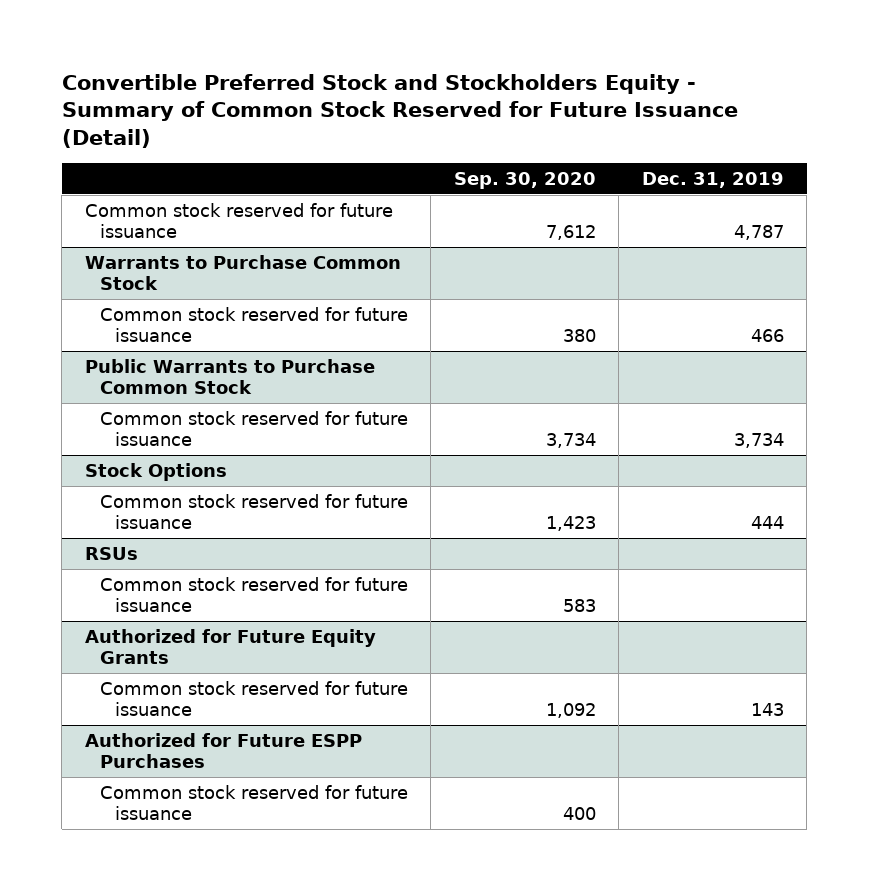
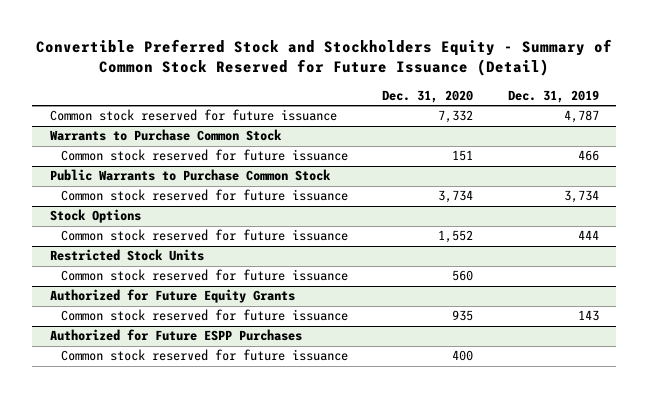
[453,171,596,189] Sep. 30, 2020 -> none
none -> [382,89,474,103] Dec. 31, 2020
[84,546,138,560] RSUs -> [49,249,204,262] Restricted Stock Units

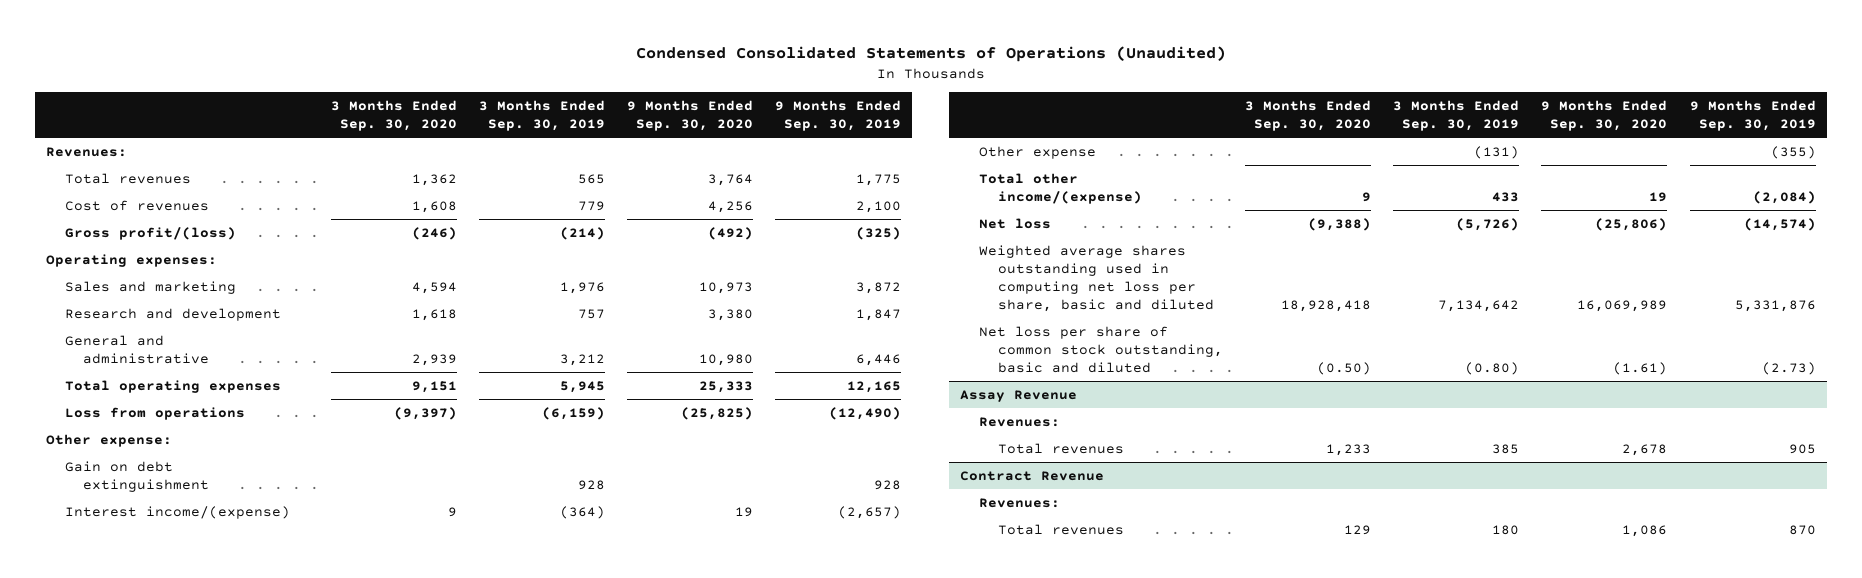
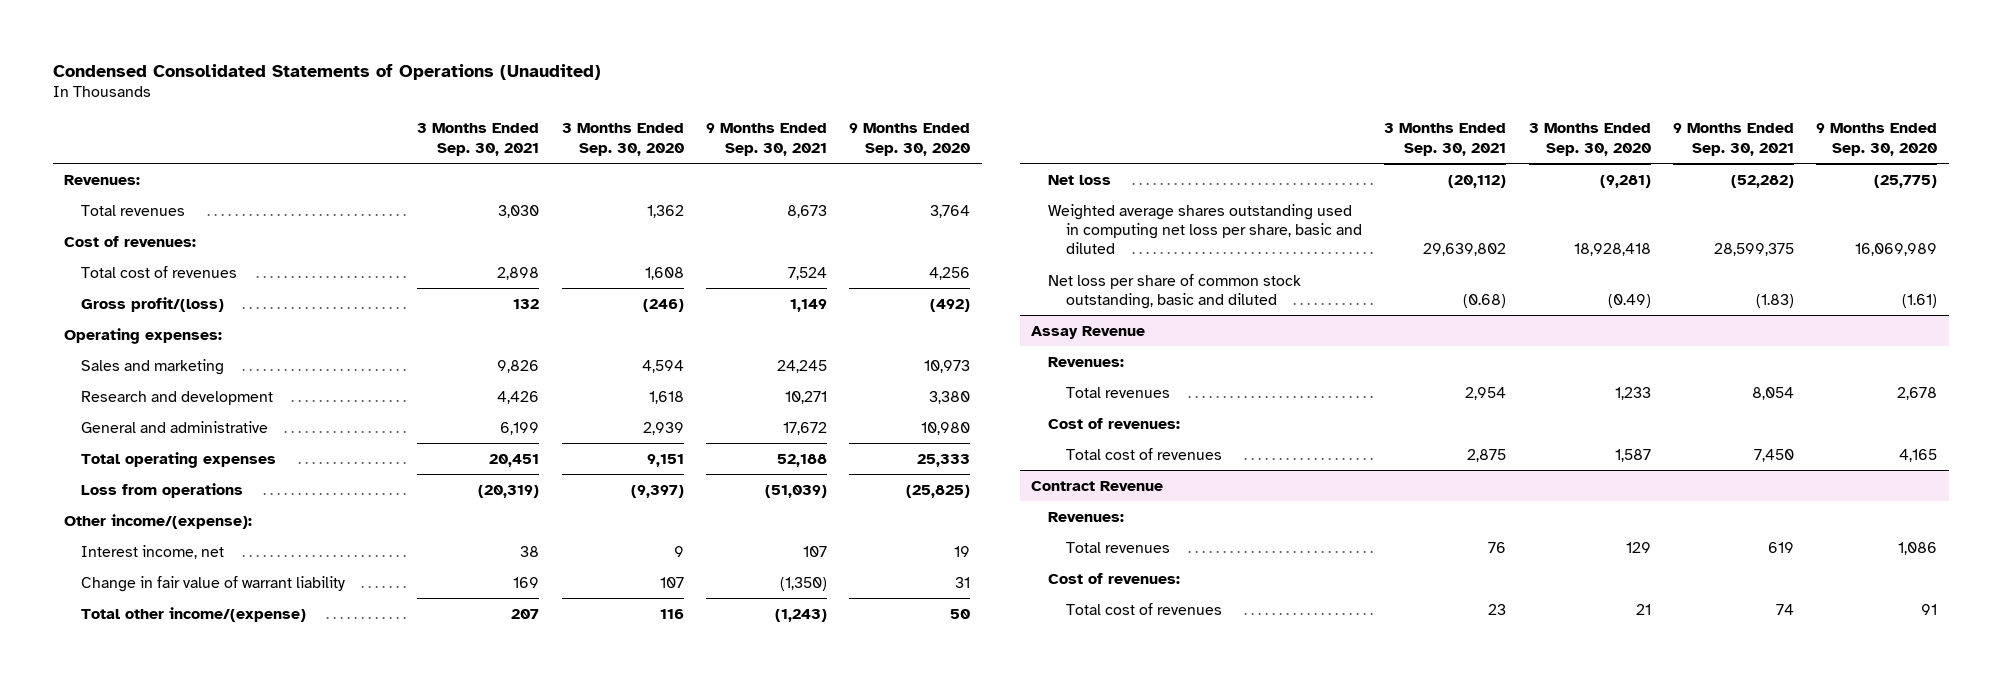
[478,100,605,132] 3 Months Ended Sep. 30, 2019 -> none
[775,100,902,132] 9 Months Ended Sep. 30, 2019 -> none
none -> [417,123,540,156] 3 Months Ended Sep. 30, 2021
none -> [705,123,827,156] 9 Months Ended Sep. 30, 2021
none -> [64,235,197,247] Cost of revenues:
[64,199,209,211] Cost of revenues -> [81,265,238,278] Total cost of revenues
[64,460,210,492] Gain on debt extinguishment -> none
[979,145,1097,159] Other expense -> none
[45,433,172,447] Other expense: -> [64,513,253,529] Other income/(expense):
[64,505,290,519] Interest income/(expense) -> [81,544,225,559] Interest income, net
none -> [81,575,346,592] Change in fair value of warrant liability
[1362,191,1372,202] 9 -> [659,608,684,619] 116
[1649,191,1668,202] 19 -> [950,608,971,619] 50
[1308,217,1372,231] (9,388) -> [1599,174,1651,188] (9,281)
[1595,217,1668,231] (25,806) -> [1874,174,1938,188] (25,775)
[1317,361,1372,375] (0.50) -> [1607,294,1651,309] (0.49)
none -> [1048,417,1181,429] Cost of revenues:
none -> [1065,447,1222,460] Total cost of revenues
none -> [1048,572,1181,584] Cost of revenues:
none -> [1065,602,1222,615] Total cost of revenues

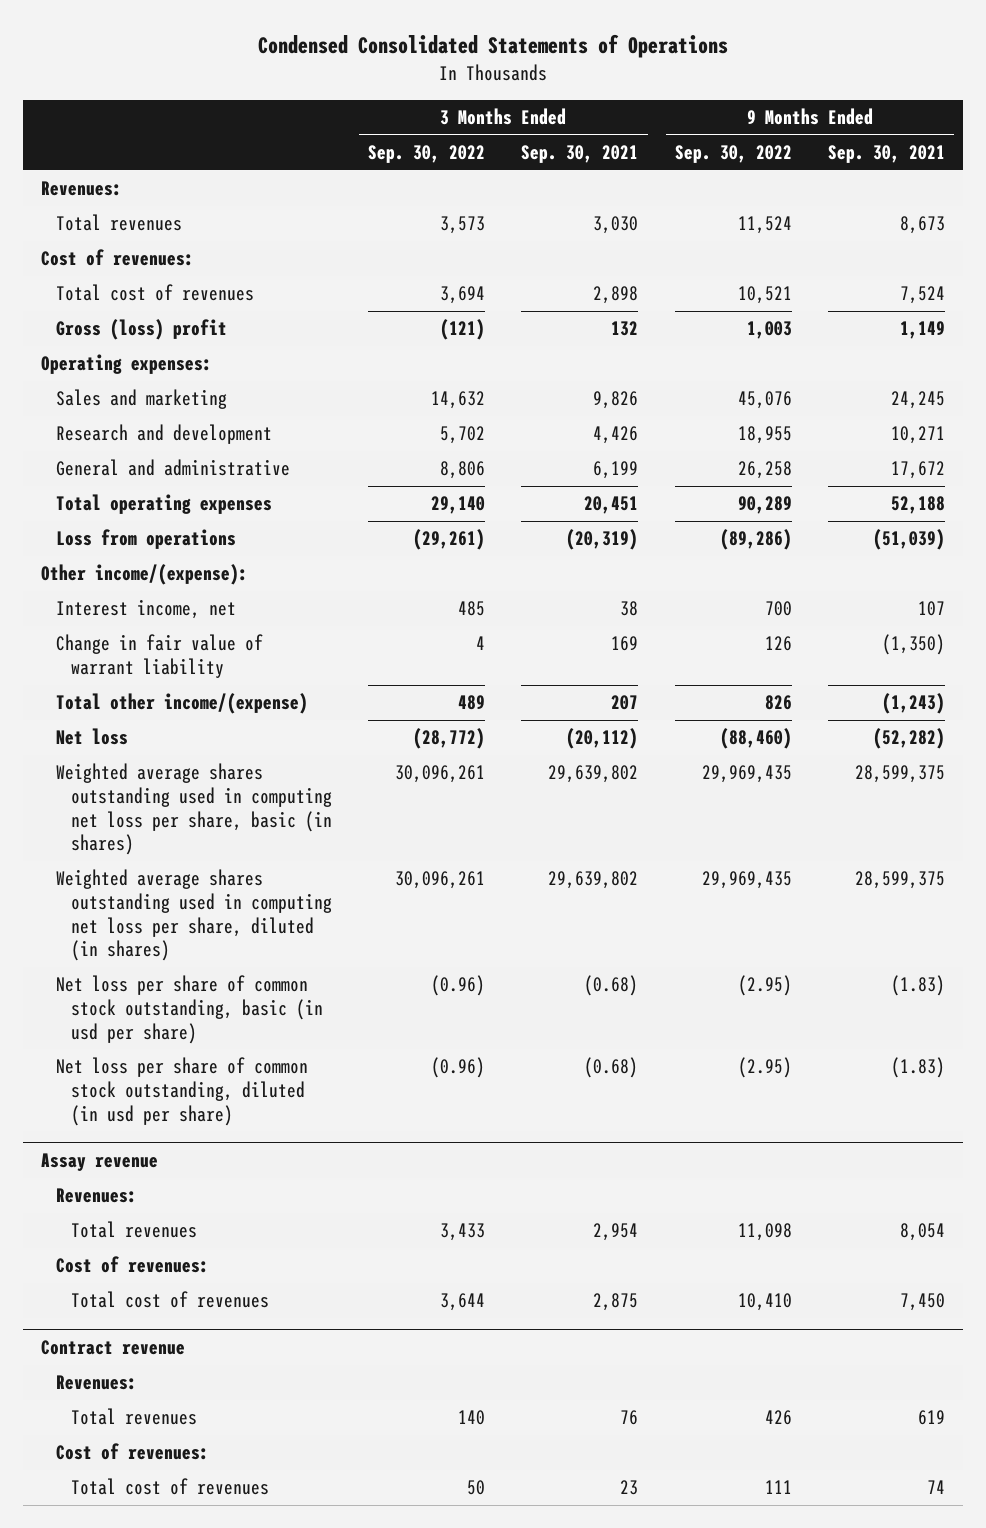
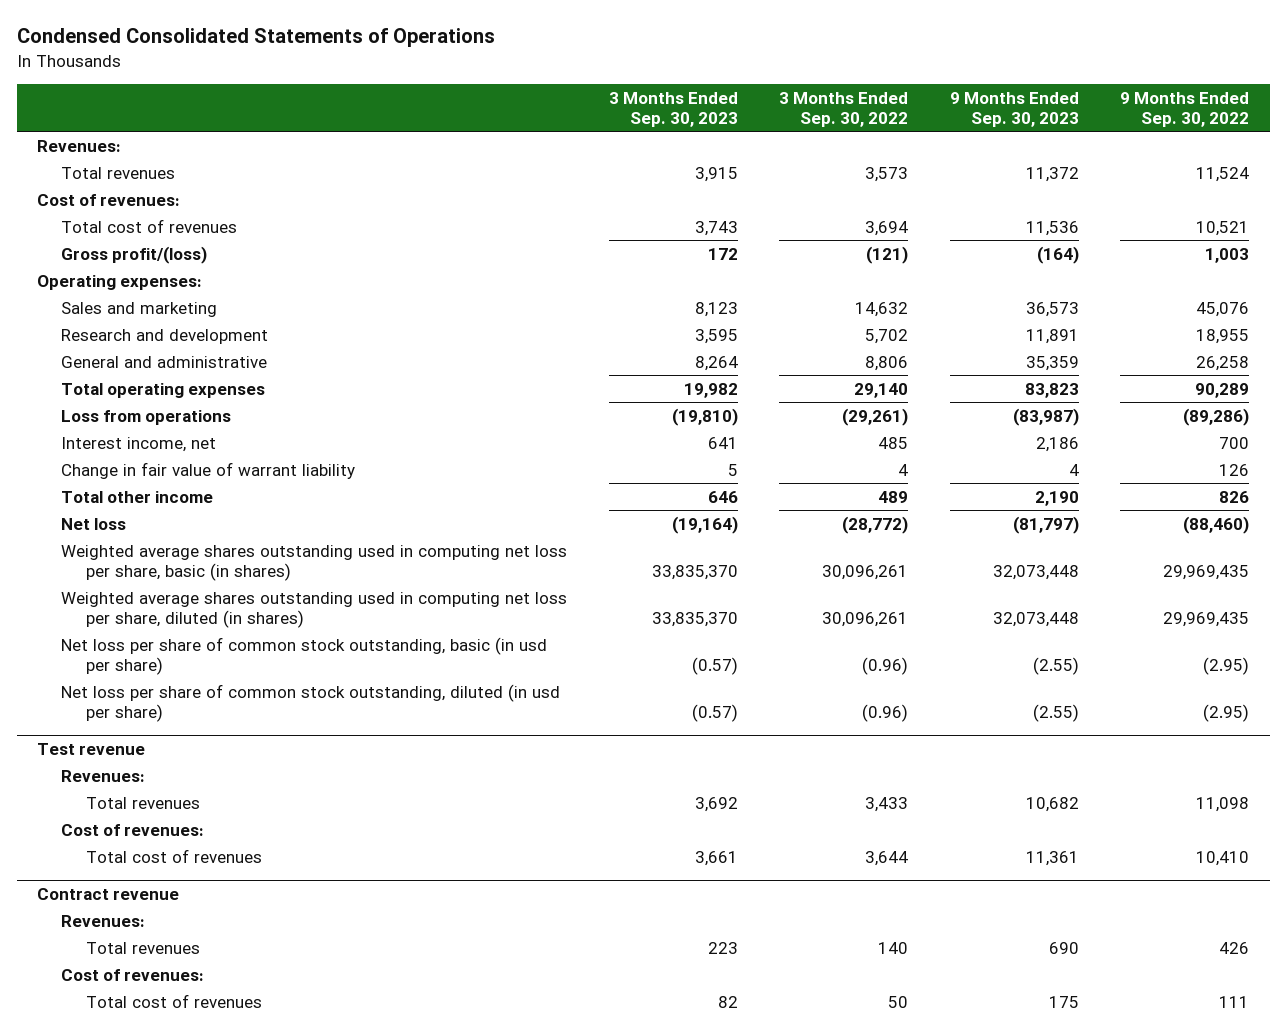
[521,145,639,164] Sep. 30, 2021 -> none
[828,145,946,164] Sep. 30, 2021 -> none
none -> [608,91,738,127] 3 Months Ended Sep. 30, 2023
none -> [949,91,1079,127] 9 Months Ended Sep. 30, 2023
[55,319,227,341] Gross (loss) profit -> [61,245,208,264] Gross profit/(loss)
[41,564,249,586] Other income/(expense): -> none
[55,693,308,715] Total other income/(expense) -> [61,490,214,503] Total other income
[41,1153,159,1172] Assay revenue -> none
none -> [37,742,146,755] Test revenue

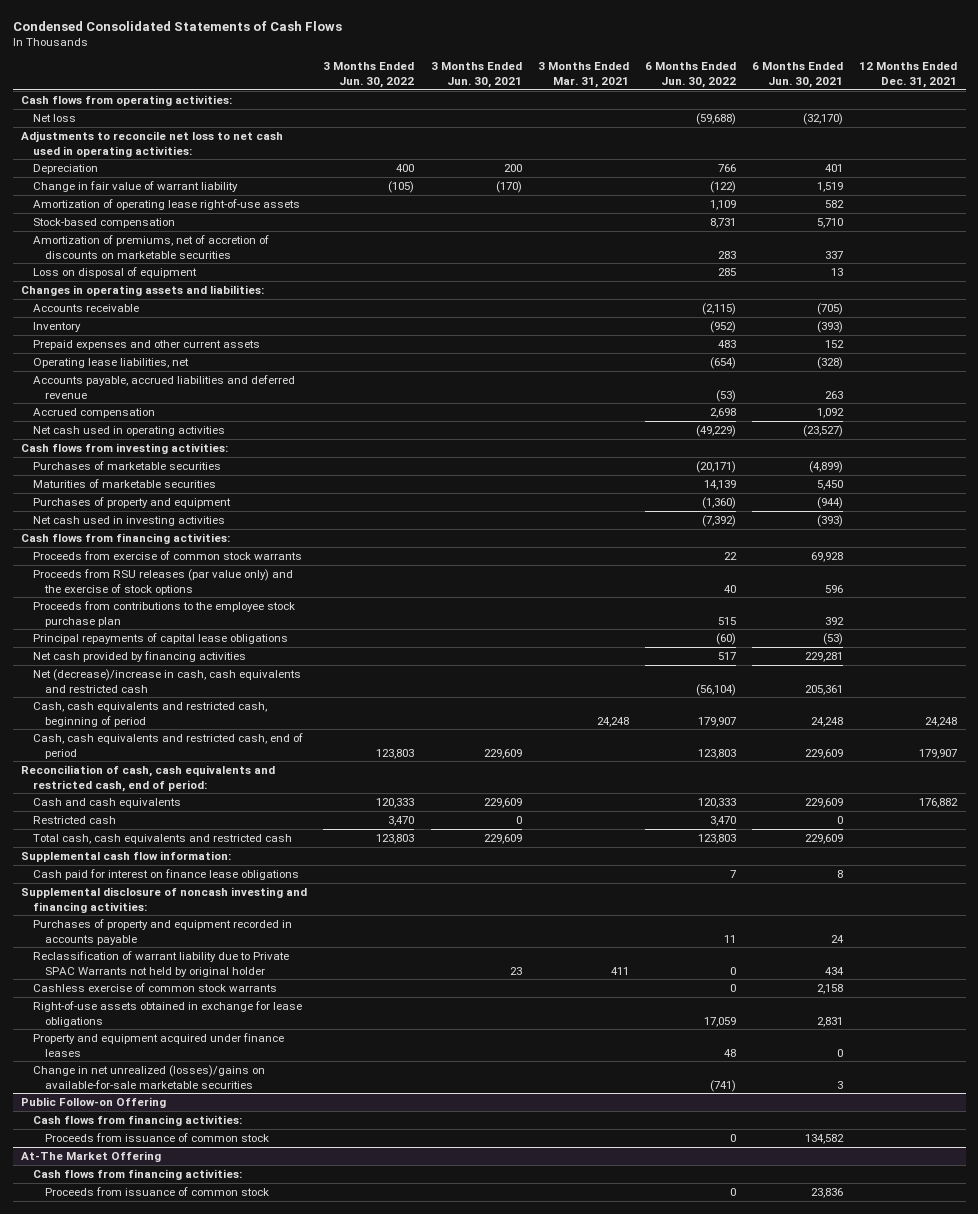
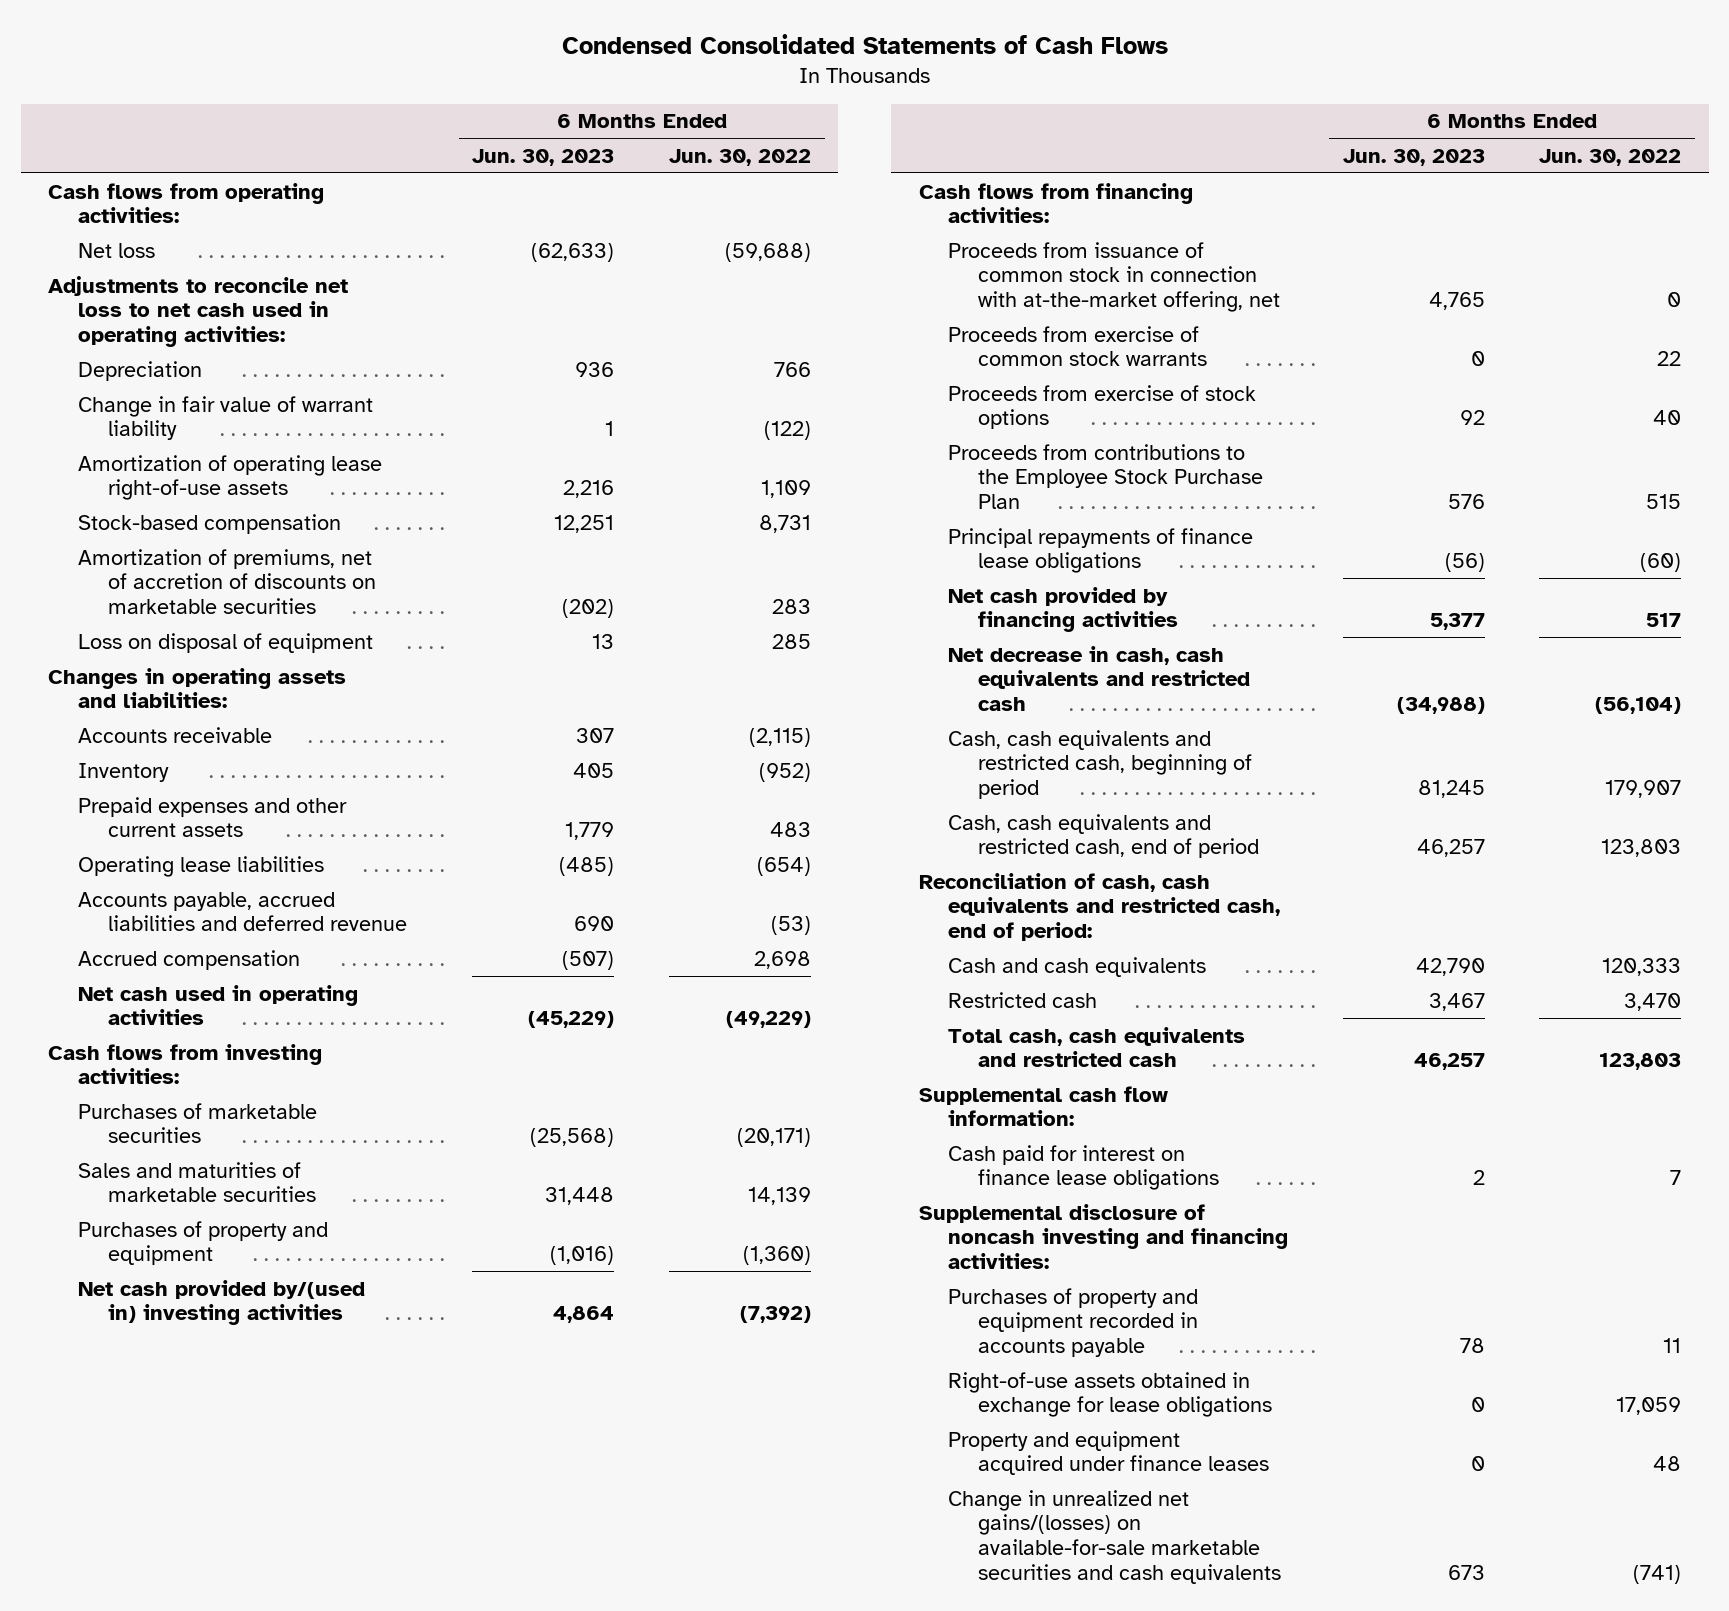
[323,62,415,89] 3 Months Ended Jun. 30, 2022 -> none
[430,62,522,89] 3 Months Ended Jun. 30, 2021 -> none
[537,62,629,89] 3 Months Ended Mar. 31, 2021 -> none
[752,62,844,89] 6 Months Ended Jun. 30, 2021 -> none
[859,62,958,89] 12 Months Ended Dec. 31, 2021 -> none
none -> [472,148,615,166] Jun. 30, 2023
[33,357,190,368] Operating lease liabilities, net -> [77,855,324,877] Operating lease liabilities
[33,478,217,488] Maturities of marketable securities -> [77,1161,316,1203] Sales and maturities of marketable securities
[33,515,226,526] Net cash used in investing activities -> [77,1279,365,1326] Net cash provided by/(used in) investing activities
none -> [948,241,1281,313] Proceeds from issuance of common stock in connection with at-the-market offering, net
[33,568,294,595] Proceeds from RSU releases (par value only) and the exercise of stock options -> none
none -> [948,384,1257,430] Proceeds from exercise of stock options
[33,600,296,627] Proceeds from contributions to the employee stock purchase plan -> [948,443,1264,510] Proceeds from contributions to the Employee Stock Purchase Plan
[33,632,289,644] Principal repayments of capital lease obligations -> [948,527,1254,574] Principal repayments of finance lease obligations
[33,668,302,693] Net (decrease)/increase in cash, cash equivalents and restricted cash -> [948,645,1251,712] Net decrease in cash, cash equivalents and restricted cash
[33,950,290,977] Reclassification of warrant liability due to Private SPAC Warrants not held by original holder -> none
[33,982,278,992] Cashless exercise of common stock warrants -> none
[21,1096,167,1108] Public Follow-on Offering -> none
[33,1114,243,1126] Cash flows from financing activities: -> none
[45,1132,270,1142] Proceeds from issuance of common stock -> none
[21,1150,162,1162] At-The Market Offering -> none
[33,1168,243,1180] Cash flows from financing activities: -> none
[45,1186,270,1196] Proceeds from issuance of common stock -> none
[33,1064,266,1089] Change in net unrealized (losses)/gains on available-for-sale marketable securities -> [948,1489,1282,1585] Change in unrealized net gains/(losses) on available-for-sale marketable securities and cash equivalents

